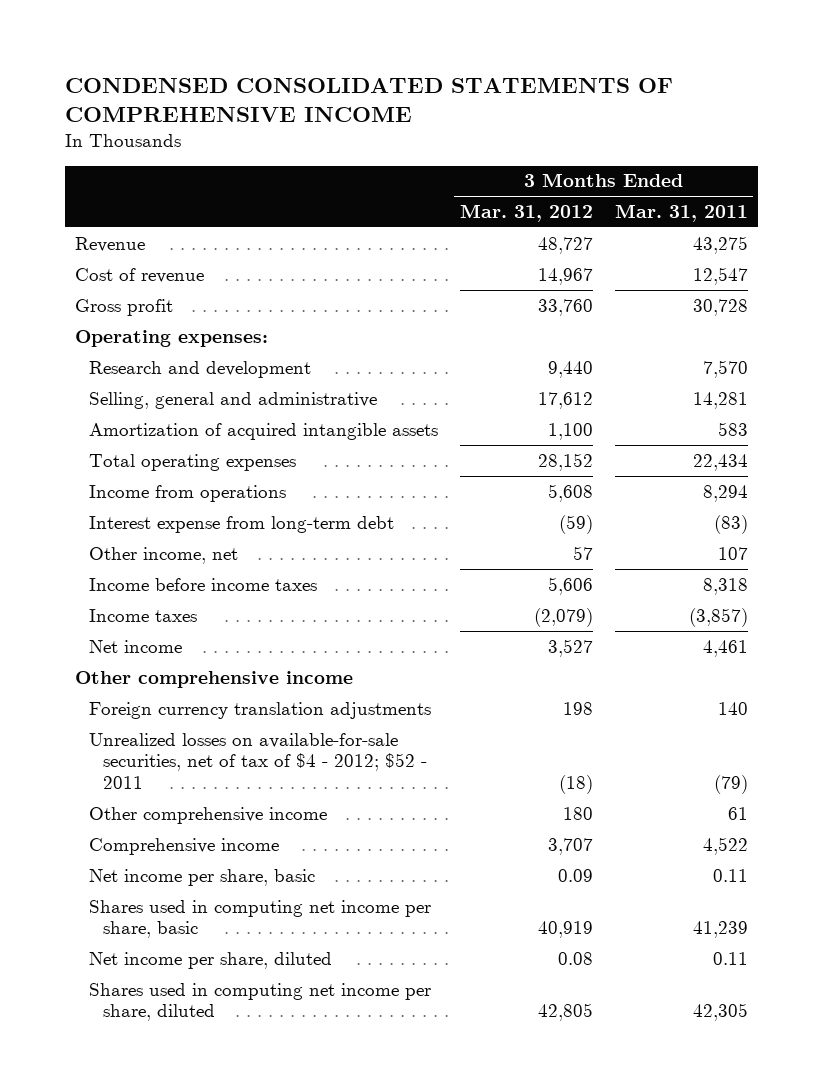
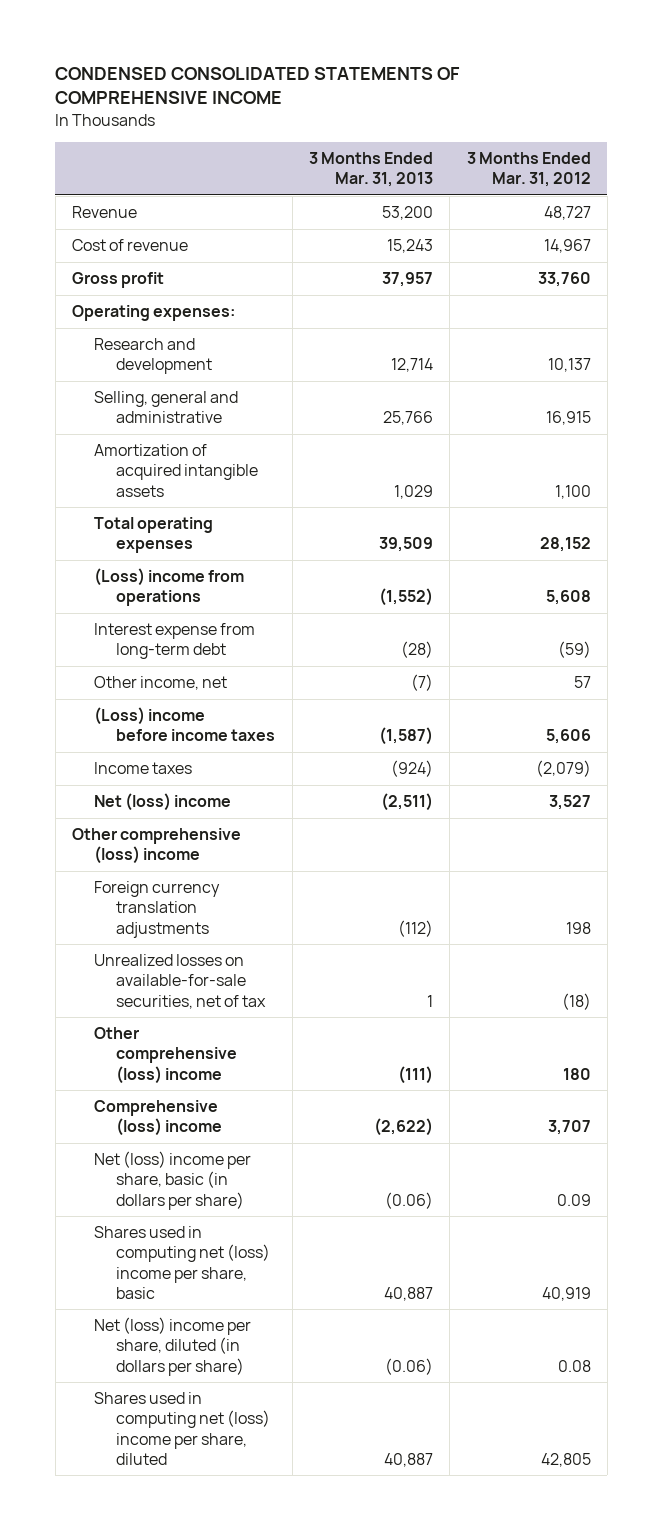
[614,203,748,222] Mar. 31, 2011 -> none
none -> [308,151,433,188] 3 Months Ended Mar. 31, 2013
[547,360,593,378] 9,440 -> [547,358,591,373] 10,137
[537,391,593,409] 17,612 -> [545,411,591,426] 16,915
[89,484,287,502] Income from operations -> [94,568,245,607] (Loss) income from operations
[89,577,318,591] Income before income taxes -> [94,707,276,742] (Loss) income before income taxes
[89,639,183,653] Net income -> [94,793,232,812] Net (loss) income
[75,670,354,688] Other comprehensive income -> [72,828,242,865] Other comprehensive (loss) income
[89,732,427,789] Unrealized losses on available-for-sale securities, net of tax of $4 - 2012; $52 - 2011 -> [94,954,267,1009] Unrealized losses on available-for-sale securities, net of tax
[89,806,328,824] Other comprehensive income -> [94,1027,238,1084] Other comprehensive (loss) income
[89,837,280,855] Comprehensive income -> [94,1100,223,1137] Comprehensive (loss) income
[89,868,316,886] Net income per share, basic -> [94,1151,252,1210] Net (loss) income per share, basic (in dollars per share)
[89,899,432,939] Shares used in computing net income per share, basic -> [94,1226,271,1299] Shares used in computing net (loss) income per share, basic
[89,951,333,969] Net income per share, diluted -> [94,1317,252,1376] Net (loss) income per share, diluted (in dollars per share)
[89,982,432,1022] Shares used in computing net income per share, diluted -> [94,1392,271,1465] Shares used in computing net (loss) income per share, diluted

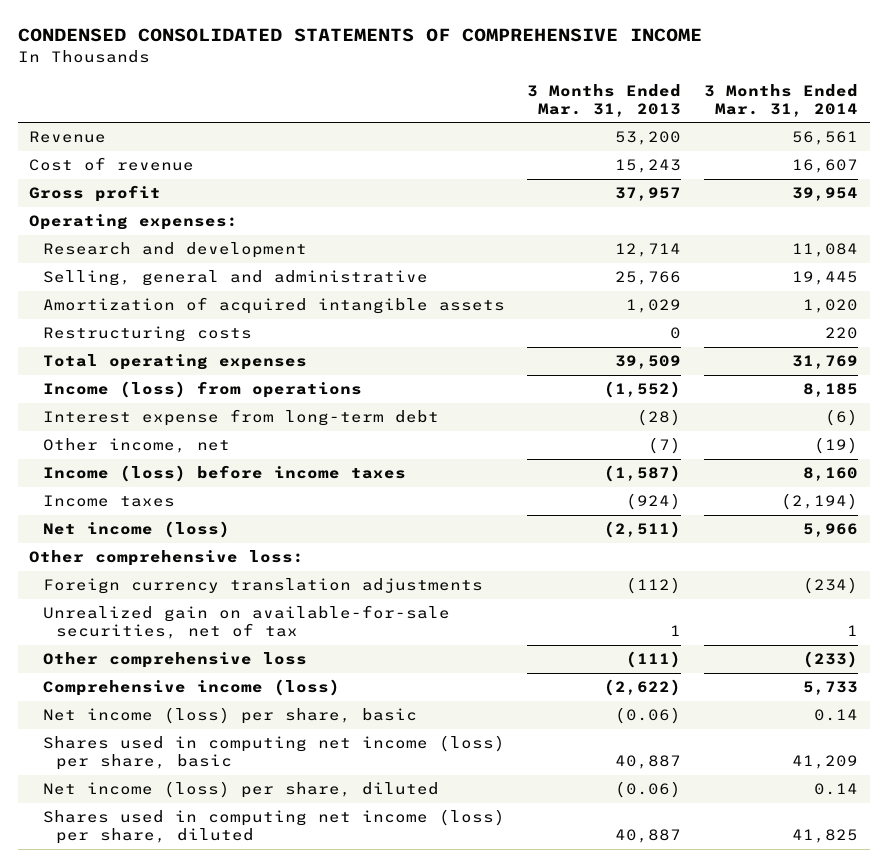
[466,151,591,188] 3 Months Ended Mar. 31, 2012 -> none
none -> [704,83,859,117] 3 Months Ended Mar. 31, 2014
none -> [42,326,252,343] Restructuring costs
[94,568,245,607] (Loss) income from operations -> [42,381,362,399] Income (loss) from operations
[94,707,276,742] (Loss) income before income taxes -> [42,465,406,483] Income (loss) before income taxes
[94,793,232,812] Net (loss) income -> [42,521,230,539] Net income (loss)
[72,828,242,865] Other comprehensive (loss) income -> [29,550,305,567] Other comprehensive loss:
[94,954,267,1009] Unrealized losses on available-for-sale securities, net of tax -> [42,605,450,640] Unrealized gain on available-for-sale securities, net of tax
[94,1027,238,1084] Other comprehensive (loss) income -> [42,652,307,669] Other comprehensive loss
[94,1100,223,1137] Comprehensive (loss) income -> [42,679,340,697] Comprehensive income (loss)
[94,1151,252,1210] Net (loss) income per share, basic (in dollars per share) -> [42,707,417,725] Net income (loss) per share, basic
[94,1226,271,1299] Shares used in computing net (loss) income per share, basic -> [42,735,505,771] Shares used in computing net income (loss) per share, basic
[94,1317,252,1376] Net (loss) income per share, diluted (in dollars per share) -> [42,781,439,799] Net income (loss) per share, diluted
[94,1392,271,1465] Shares used in computing net (loss) income per share, diluted -> [42,809,505,845] Shares used in computing net income (loss) per share, diluted

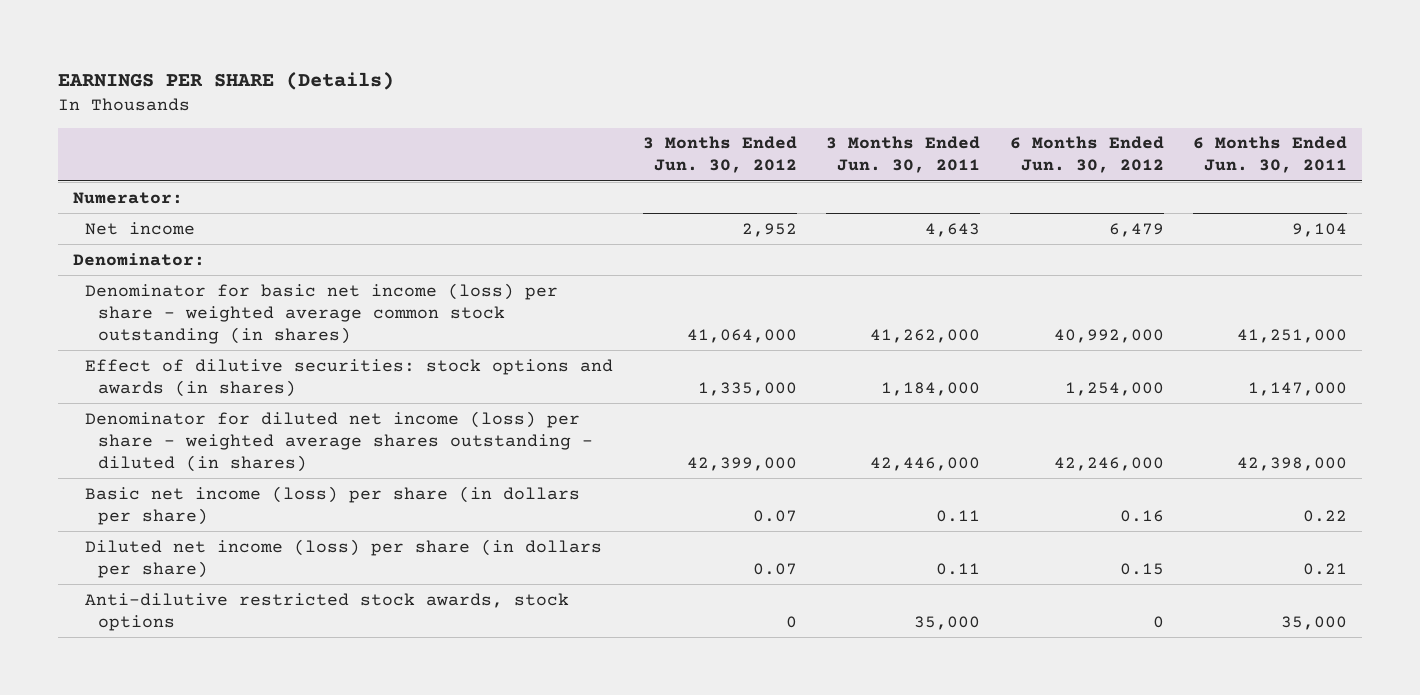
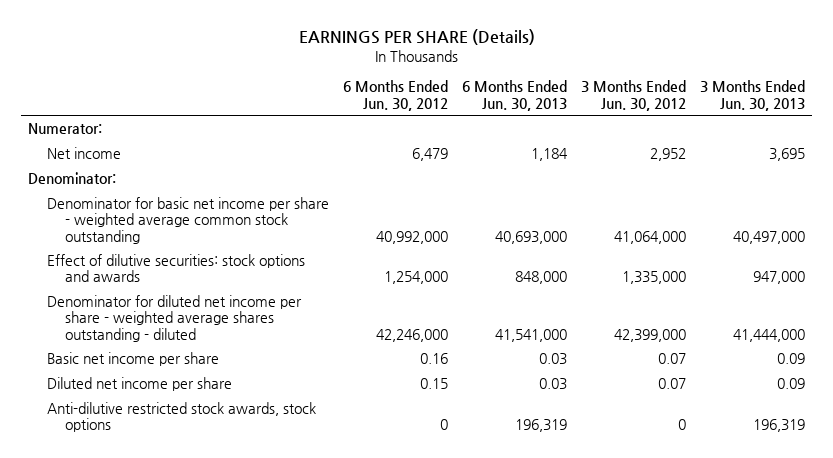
[826,136,981,174] 3 Months Ended Jun. 30, 2011 -> none
[1193,136,1348,174] 6 Months Ended Jun. 30, 2011 -> none
none -> [461,80,567,111] 6 Months Ended Jun. 30, 2013
none -> [700,80,806,111] 3 Months Ended Jun. 30, 2013
[85,282,559,344] Denominator for basic net income (loss) per share - weighted average common stock outstanding (in shares) -> [46,197,329,244] Denominator for basic net income per share - weighted average common stock outstanding
[85,358,614,397] Effect of dilutive securities: stock options and awards (in shares) -> [46,254,305,283] Effect of dilutive securities: stock options and awards
[85,410,593,472] Denominator for diluted net income (loss) per share - weighted average shares outstanding - diluted (in shares) -> [46,295,302,342] Denominator for diluted net income per share - weighted average shares outstanding - diluted
[85,485,581,525] Basic net income (loss) per share (in dollars per share) -> [46,352,219,367] Basic net income per share
[85,538,603,578] Diluted net income (loss) per share (in dollars per share) -> [46,377,232,392] Diluted net income per share

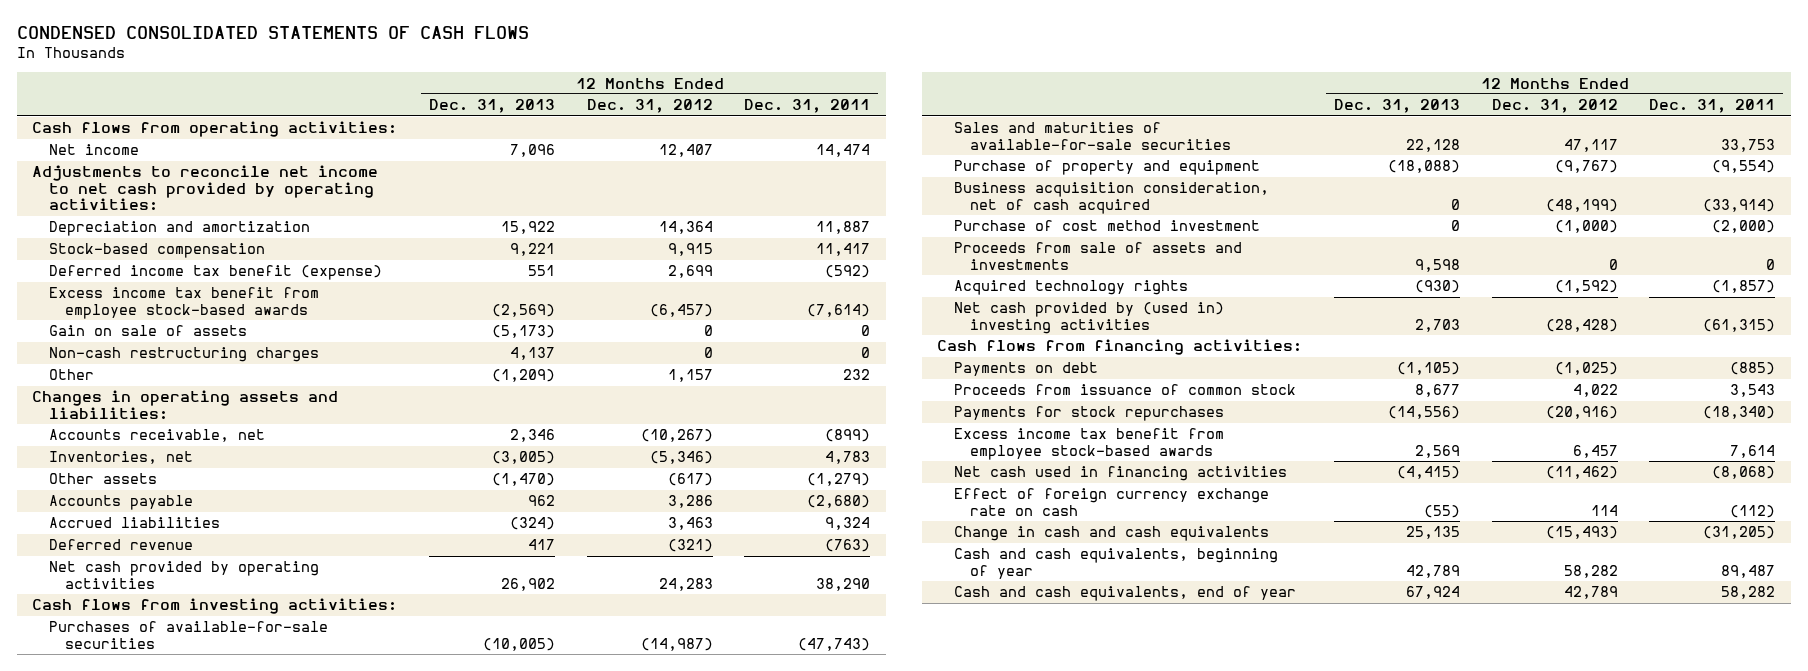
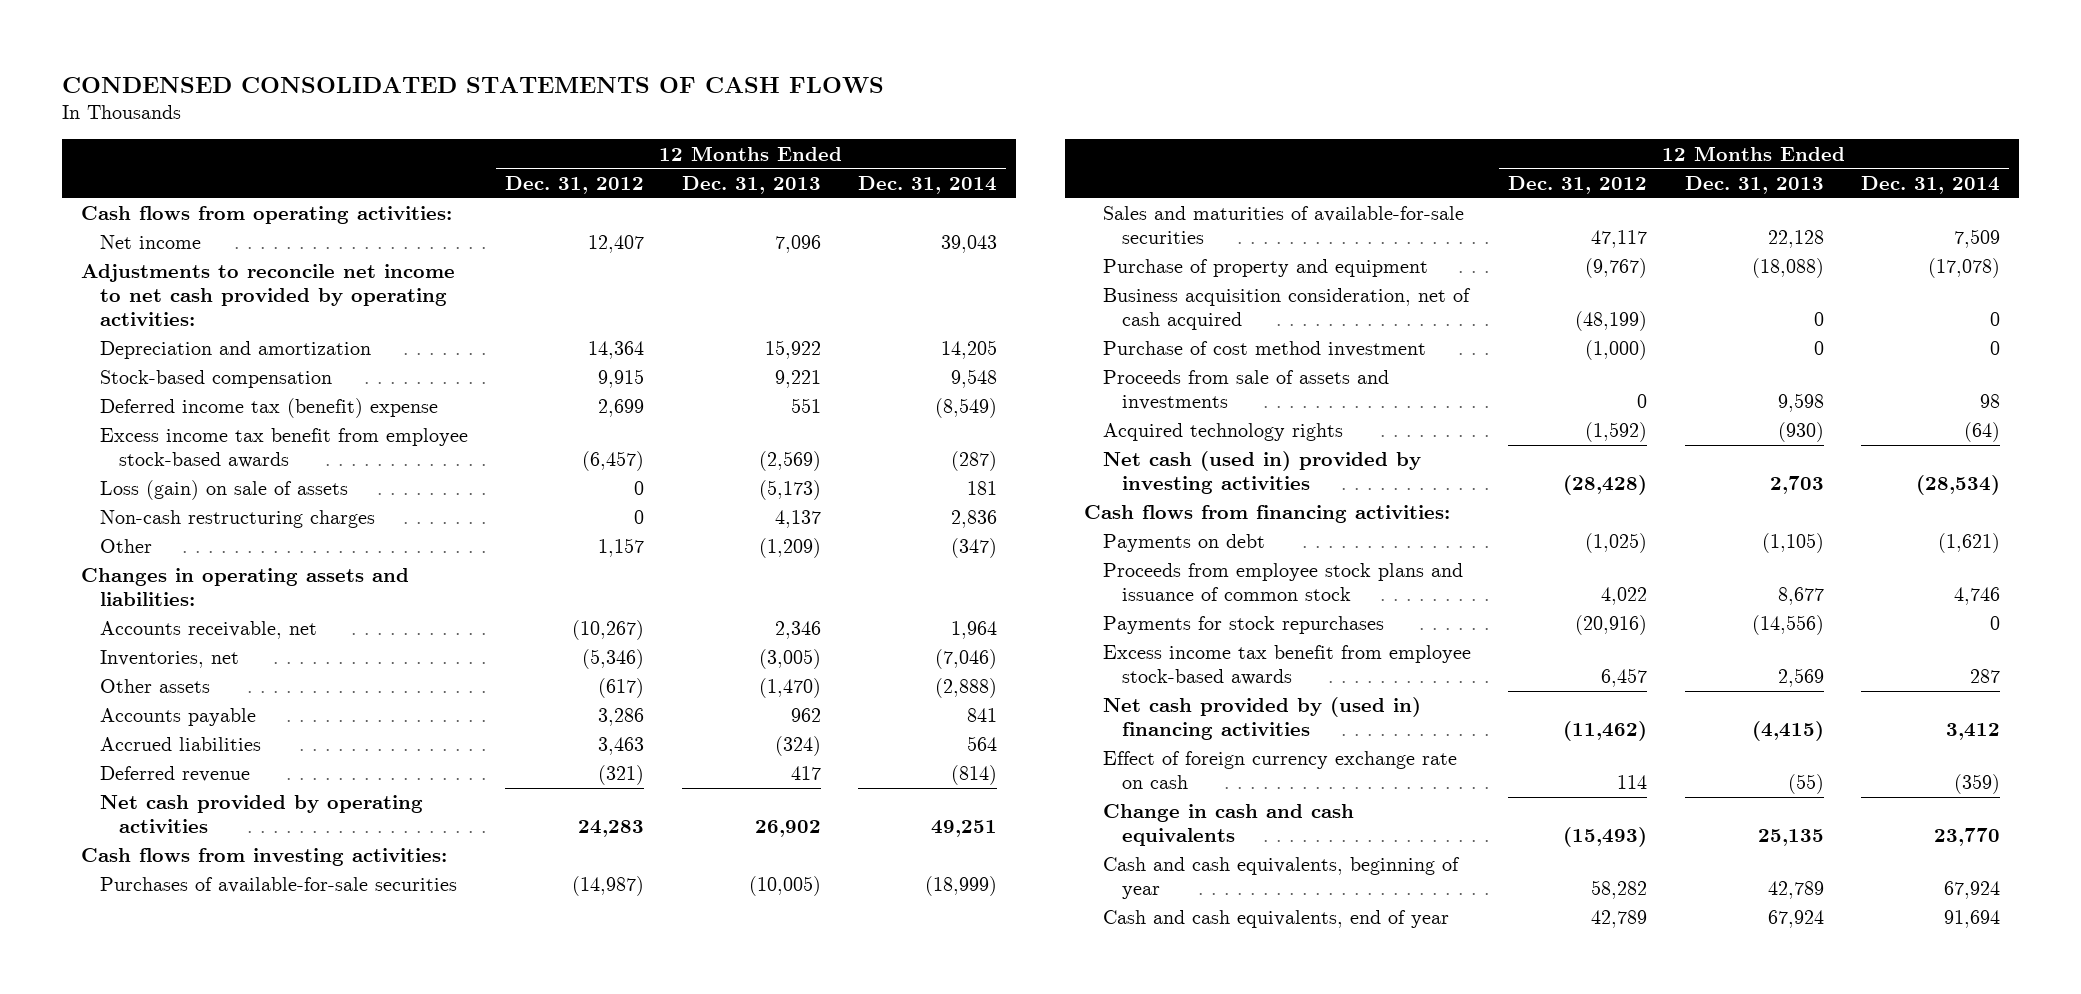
[744,99,871,114] Dec. 31, 2011 -> none
none -> [857,175,997,194] Dec. 31, 2014
[48,265,382,281] Deferred income tax benefit (expense) -> [99,398,438,419] Deferred income tax (benefit) expense
[48,325,247,337] Gain on sale of assets -> [99,480,348,501] Loss (gain) on sale of assets
[953,302,1224,334] Net cash provided by (used in) investing activities -> [1102,451,1421,495] Net cash (used in) provided by investing activities
[953,384,1296,396] Proceeds from issuance of common stock -> [1102,563,1463,602] Proceeds from employee stock plans and issuance of common stock
[953,466,1287,482] Net cash used in financing activities -> [1102,697,1421,741] Net cash provided by (used in) financing activities

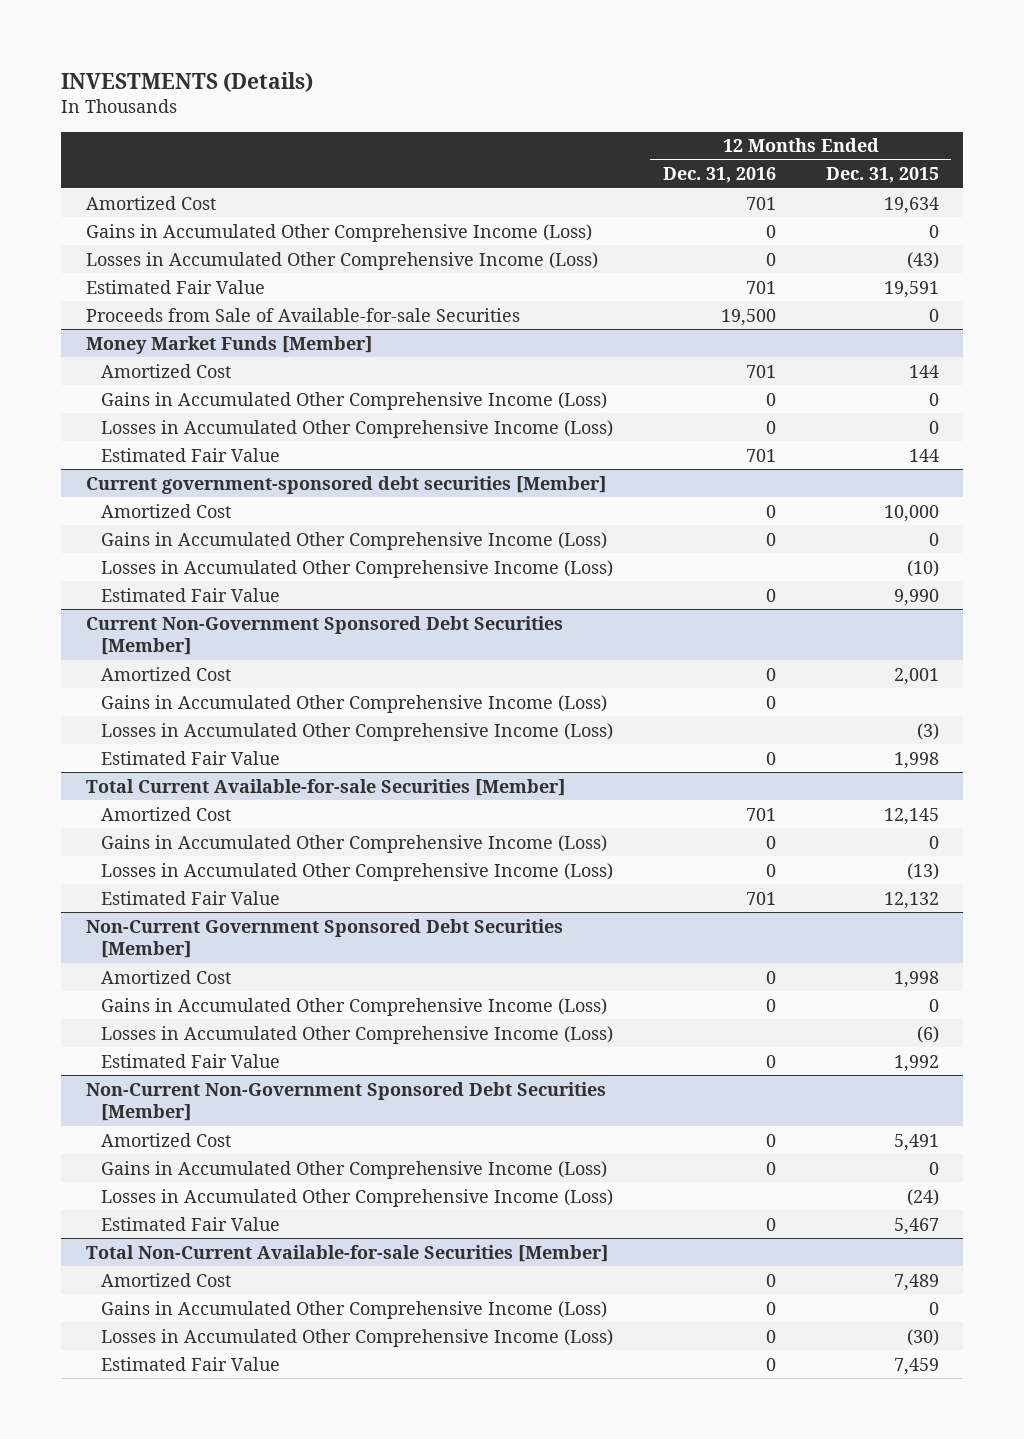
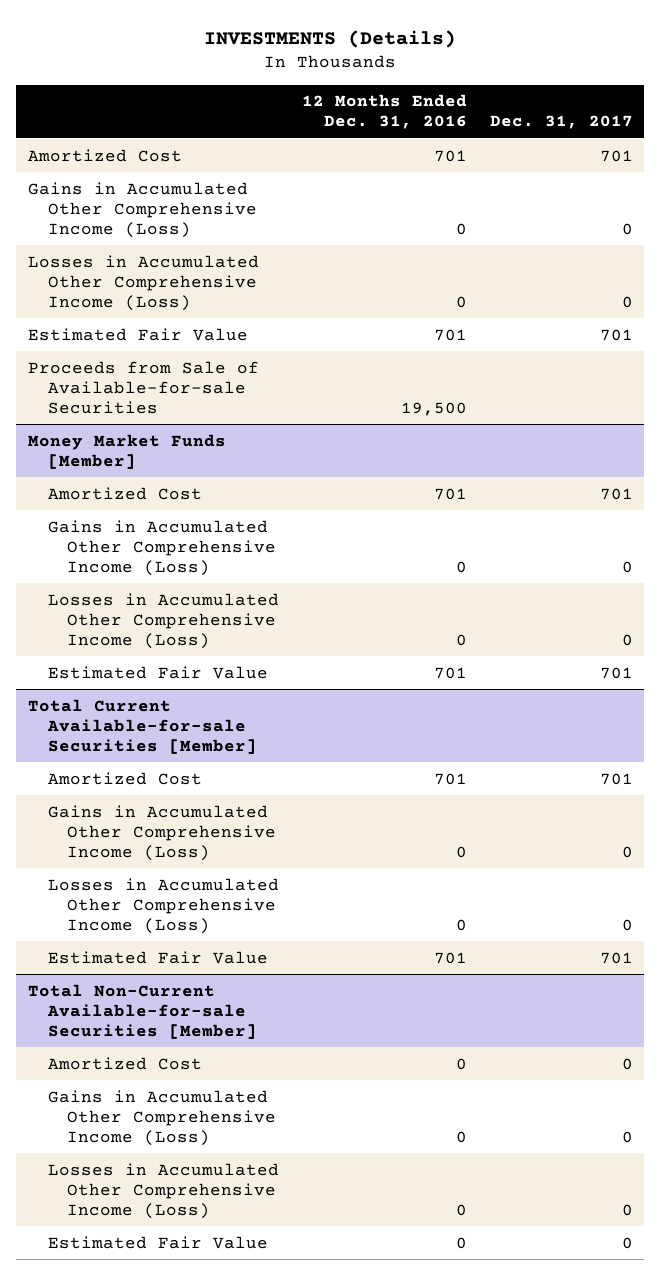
[825,167,939,184] Dec. 31, 2015 -> none
none -> [489,115,633,130] Dec. 31, 2017
[85,475,606,494] Current government-sponsored debt securities [Member] -> none
[101,503,232,518] Amortized Cost -> none
[101,531,608,550] Gains in Accumulated Other Comprehensive Income (Loss) -> none
[101,559,614,578] Losses in Accumulated Other Comprehensive Income (Loss) -> none
[101,587,281,602] Estimated Fair Value -> none
[85,615,563,655] Current Non-Government Sponsored Debt Securities [Member] -> none
[101,666,232,681] Amortized Cost -> none
[101,694,608,713] Gains in Accumulated Other Comprehensive Income (Loss) -> none
[101,722,614,741] Losses in Accumulated Other Comprehensive Income (Loss) -> none
[101,750,281,765] Estimated Fair Value -> none
[85,918,563,958] Non-Current Government Sponsored Debt Securities [Member] -> none
[101,969,232,984] Amortized Cost -> none
[101,997,608,1016] Gains in Accumulated Other Comprehensive Income (Loss) -> none
[101,1025,614,1044] Losses in Accumulated Other Comprehensive Income (Loss) -> none
[101,1053,281,1068] Estimated Fair Value -> none
[85,1081,606,1121] Non-Current Non-Government Sponsored Debt Securities [Member] -> none
[101,1132,232,1147] Amortized Cost -> none
[101,1160,608,1179] Gains in Accumulated Other Comprehensive Income (Loss) -> none
[101,1188,614,1207] Losses in Accumulated Other Comprehensive Income (Loss) -> none
[101,1216,281,1231] Estimated Fair Value -> none

